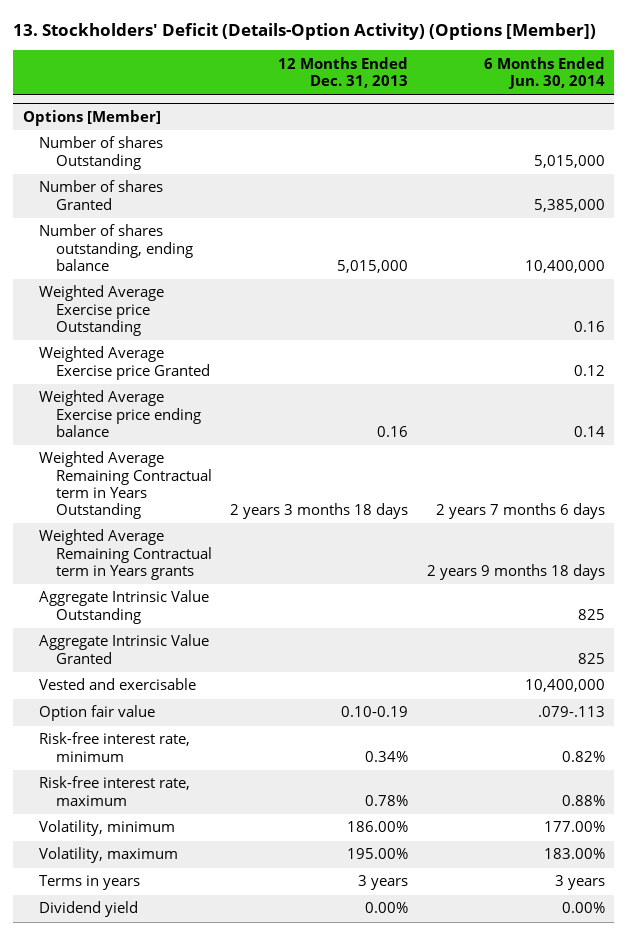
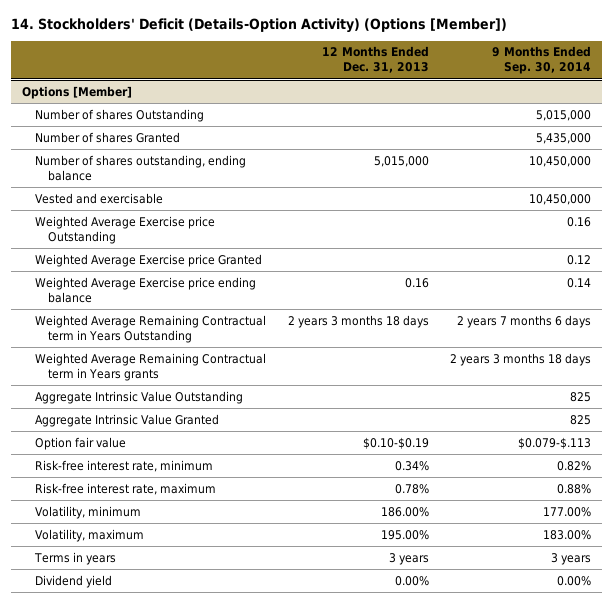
[13,22,597,40] 13. Stockholders' Deficit (Details-Option Activity) (Options [Member]) -> [10,17,507,33] 14. Stockholders' Deficit (Details-Option Activity) (Options [Member])
[483,56,605,90] 6 Months Ended Jun. 30, 2014 -> none
none -> [492,46,592,75] 9 Months Ended Sep. 30, 2014
[39,678,197,691] Vested and exercisable -> [34,192,163,204] Vested and exercisable
[341,706,409,718] 0.10-0.19 -> [362,436,429,449] $0.10-$0.19

